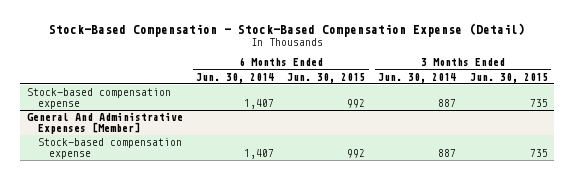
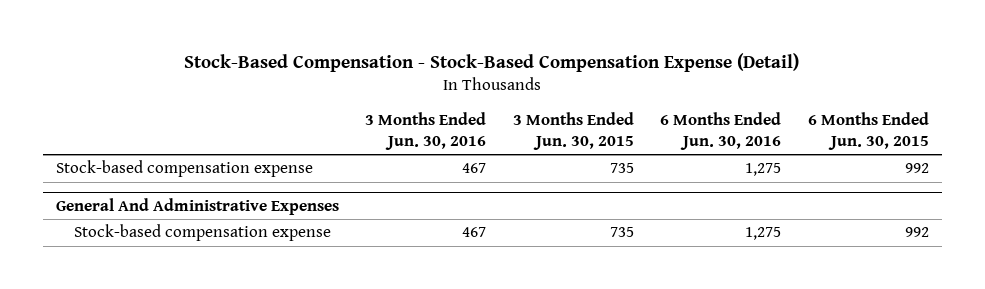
[196,72,275,83] Jun. 30, 2014 -> none
[378,72,457,83] Jun. 30, 2014 -> none
none -> [365,112,487,151] 3 Months Ended Jun. 30, 2016
none -> [660,112,782,151] 6 Months Ended Jun. 30, 2016
[27,112,184,135] General And Administrative Expenses [Member] -> [56,197,340,215] General And Administrative Expenses

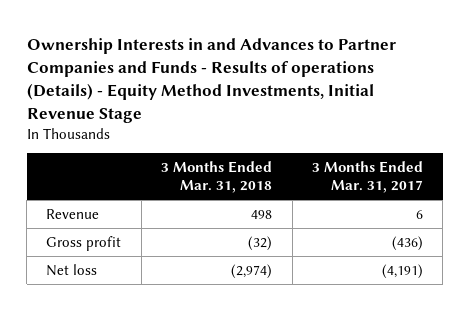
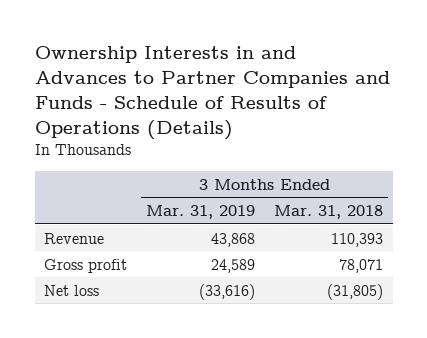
[26,37,396,123] Ownership Interests in and Advances to Partner Companies and Funds - Results of operations (Details) - Equity Method Investments, Initial Revenue Stage -> [34,46,390,140] Ownership Interests in and Advances to Partner Companies and Funds - Schedule of Results of Operations (Details)
[311,161,423,193] 3 Months Ended Mar. 31, 2017 -> none
none -> [146,205,256,220] Mar. 31, 2019
[251,209,273,219] 498 -> [331,232,384,247] 110,393
[248,235,273,251] (32) -> [339,258,384,273] 78,071
[231,263,273,279] (2,974) -> [327,283,384,300] (31,805)

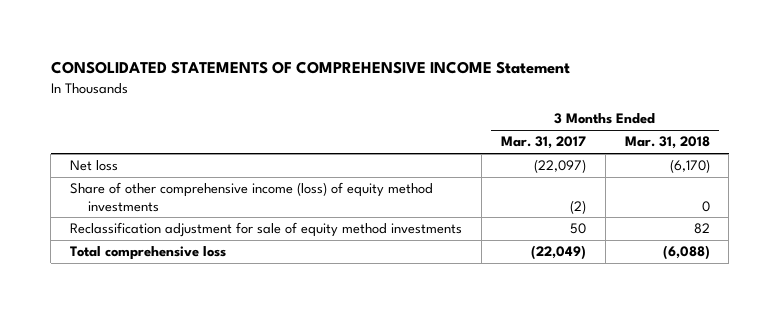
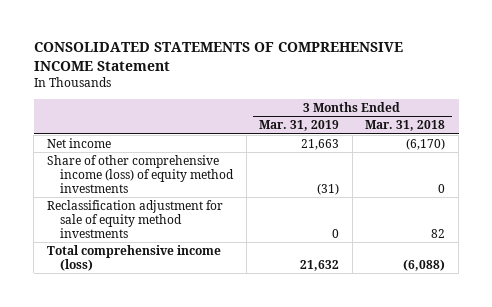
[500,136,586,150] Mar. 31, 2017 -> none
none -> [259,120,340,132] Mar. 31, 2019
[70,160,119,172] Net loss -> [46,137,111,148] Net income
[70,246,227,261] Total comprehensive loss -> [46,244,221,271] Total comprehensive income (loss)

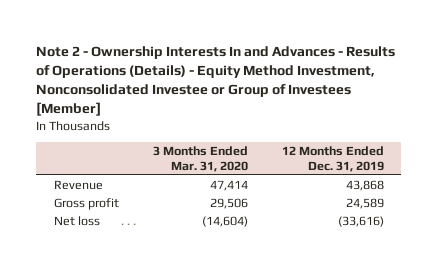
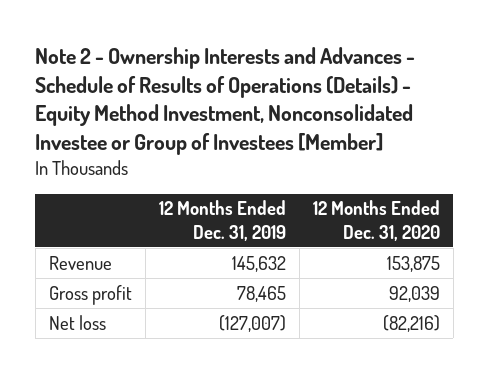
[36,45,396,117] Note 2 - Ownership Interests In and Advances - Results of Operations (Details) - Equity Method Investment, Nonconsolidated Investee or Group of Investees [Member] -> [35,46,416,156] Note 2 - Ownership Interests and Advances - Schedule of Results of Operations (Details) - Equity Method Investment, Nonconsolidated Investee or Group of Investees [Member]
[152,146,248,172] 3 Months Ended Mar. 31, 2020 -> none
none -> [312,200,440,241] 12 Months Ended Dec. 31, 2020
[345,180,384,192] 43,868 -> [231,255,286,272] 145,632
[345,198,384,210] 24,589 -> [236,285,286,302] 78,465
[337,216,384,228] (33,616) -> [218,314,286,332] (127,007)

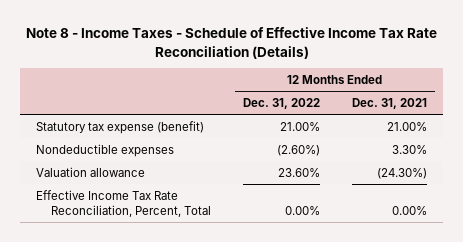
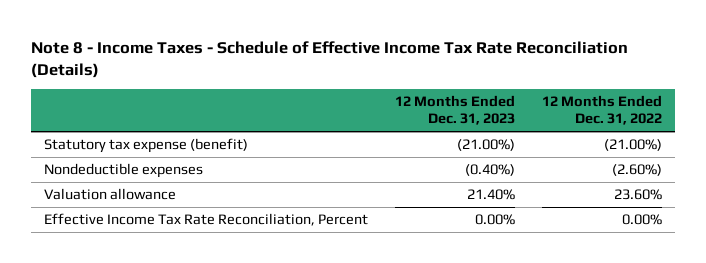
[351,97,427,109] Dec. 31, 2021 -> none
none -> [394,95,515,126] 12 Months Ended Dec. 31, 2023
[279,121,320,131] 21.00% -> [603,138,662,151] (21.00%)
[36,189,211,217] Effective Income Tax Rate Reconciliation, Percent, Total -> [44,212,369,226] Effective Income Tax Rate Reconciliation, Percent

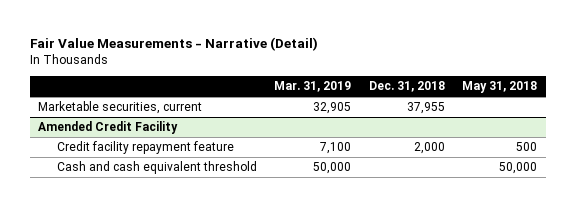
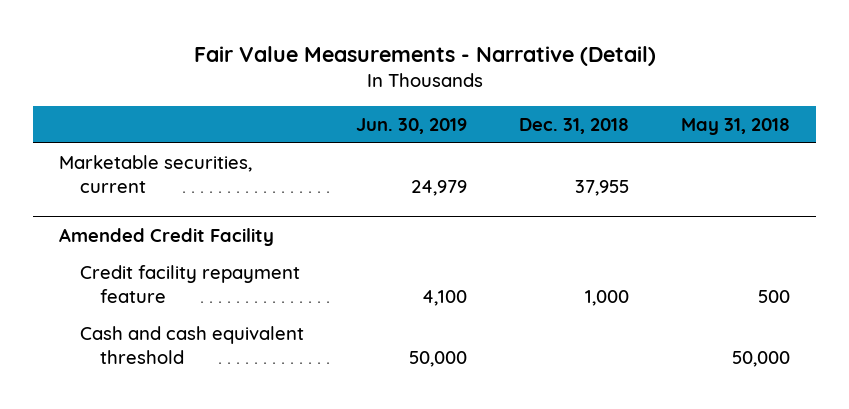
[274,81,352,93] Mar. 31, 2019 -> none
none -> [355,117,467,134] Jun. 30, 2019
[413,142,445,155] 2,000 -> [584,289,629,306] 1,000

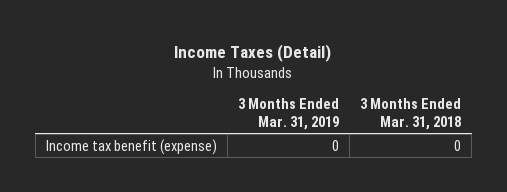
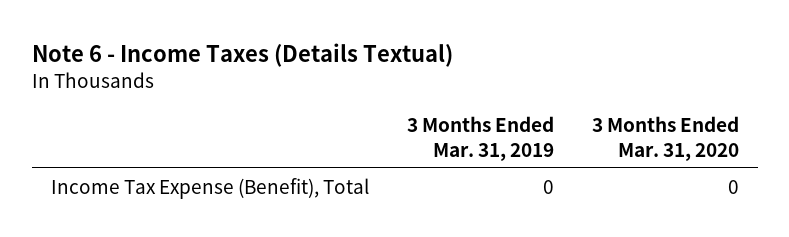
[174,44,332,63] Income Taxes (Detail) -> [31,42,453,67] Note 6 - Income Taxes (Details Textual)
[360,98,462,130] 3 Months Ended Mar. 31, 2018 -> none
none -> [591,116,739,161] 3 Months Ended Mar. 31, 2020
[45,138,217,155] Income tax benefit (expense) -> [50,178,369,200] Income Tax Expense (Benefit), Total

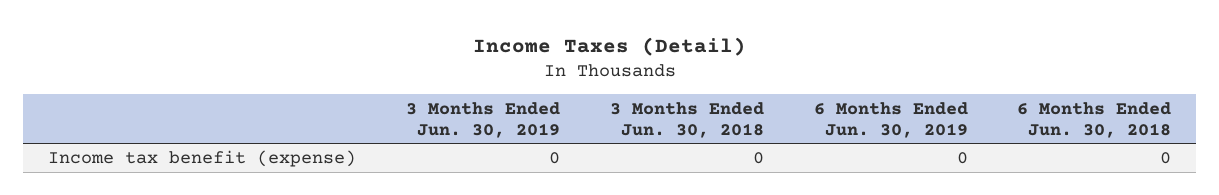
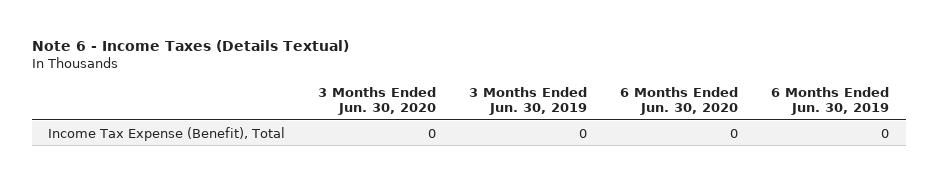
[472,36,746,56] Income Taxes (Detail) -> [31,40,349,53] Note 6 - Income Taxes (Details Textual)
[609,101,764,138] 3 Months Ended Jun. 30, 2018 -> none
[1017,101,1172,138] 6 Months Ended Jun. 30, 2018 -> none
none -> [318,86,437,115] 3 Months Ended Jun. 30, 2020
none -> [620,86,739,115] 6 Months Ended Jun. 30, 2020
[48,150,357,168] Income tax benefit (expense) -> [48,126,286,141] Income Tax Expense (Benefit), Total

